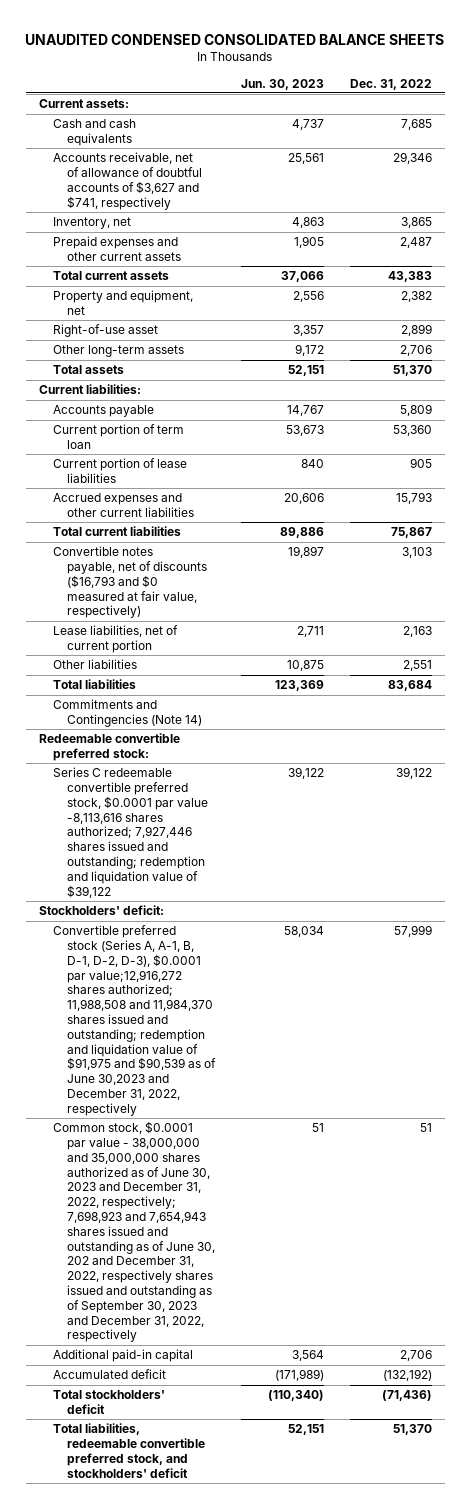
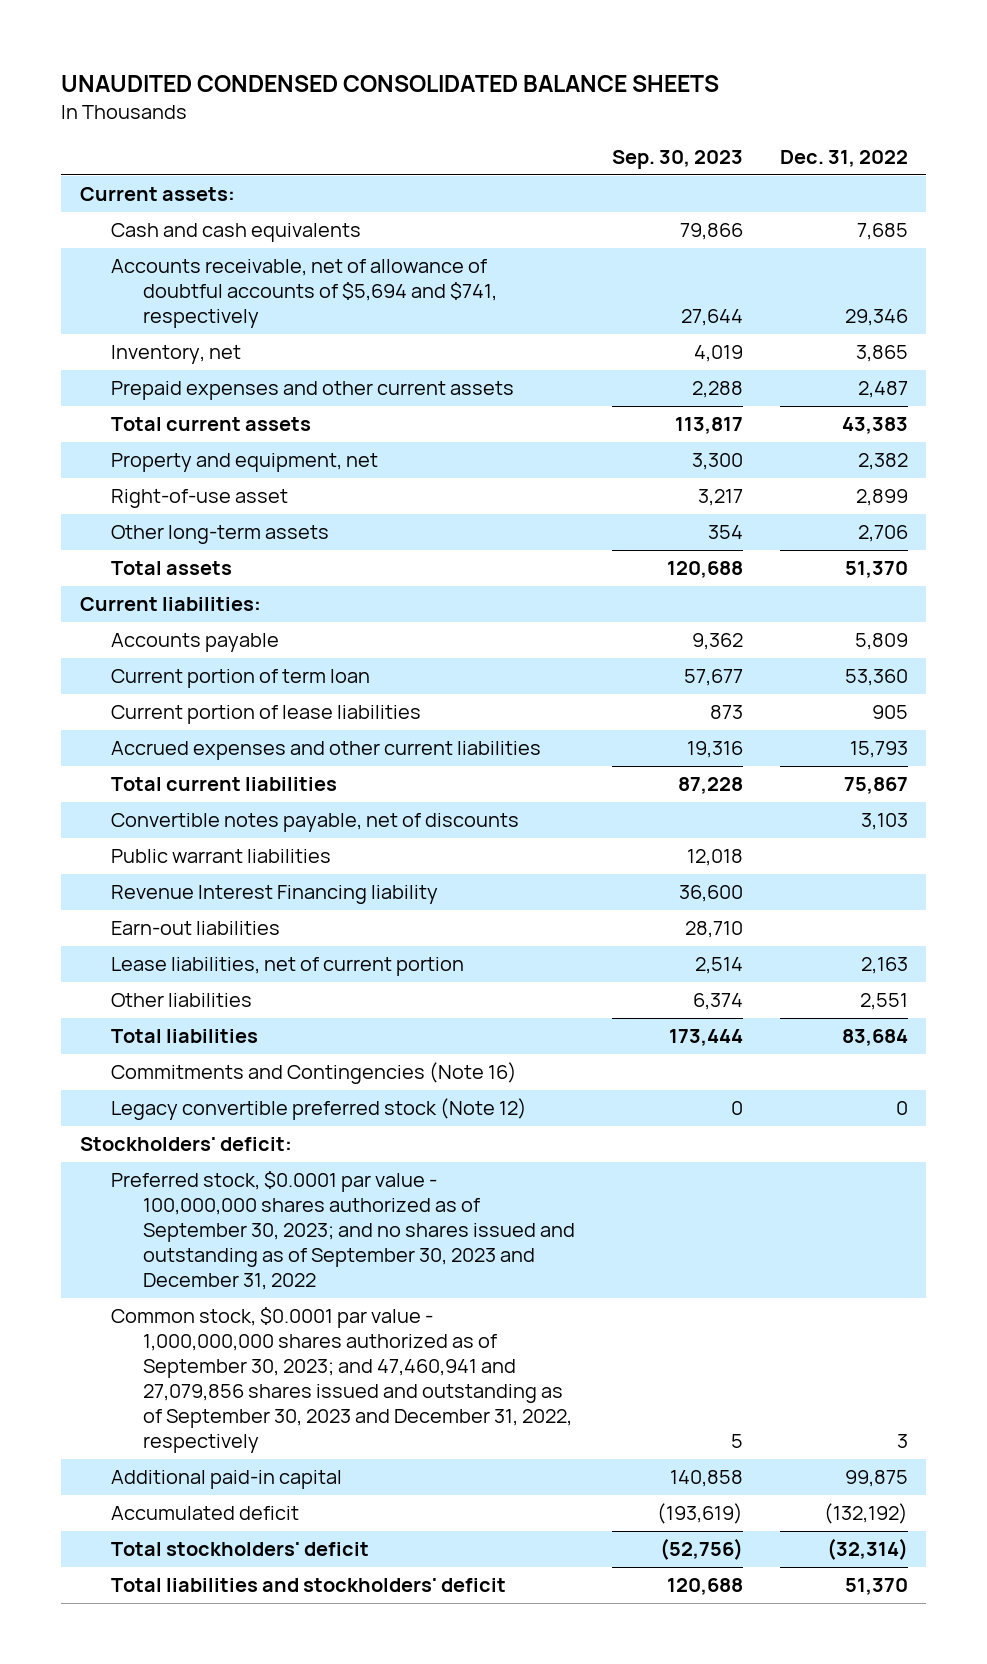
[240,78,324,90] Jun. 30, 2023 -> none
none -> [611,150,743,170] Sep. 30, 2023
[52,152,202,210] Accounts receivable, net of allowance of doubtful accounts of $3,627 and $741, respectively -> [111,259,497,329] Accounts receivable, net of allowance of doubtful accounts of $5,694 and $741, respectively
[52,546,207,619] Convertible notes payable, net of discounts ($16,793 and $0 measured at fair value, respectively) -> [111,813,520,833] Convertible notes payable, net of discounts
none -> [111,849,332,864] Public warrant liabilities
none -> [111,885,439,905] Revenue Interest Financing liability
none -> [111,921,281,936] Earn-out liabilities
[38,733,180,762] Redeemable convertible preferred stock: -> none
[52,767,208,898] Series C redeemable convertible preferred stock, $0.0001 par value -8,113,616 shares authorized; 7,927,446 shares issued and outstanding; redemption and liquidation value of $39,122 -> none
[52,699,202,728] Commitments and Contingencies (Note 14) -> [111,1062,518,1085] Commitments and Contingencies (Note 16)
none -> [111,1098,528,1121] Legacy convertible preferred stock (Note 12)
[52,925,216,1116] Convertible preferred stock (Series A, A-1, B, D-1, D-2, D-3), $0.0001 par value;12,916,272 shares authorized; 11,988,508 and 11,984,370 shares issued and outstanding; redemption and liquidation value of $91,975 and $90,539 as of June 30,2023 and December 31, 2022, respectively -> none
none -> [111,1171,575,1290] Preferred stock, $0.0001 par value - 100,000,000 shares authorized as of September 30, 2023; and no shares issued and outstanding as of September 30, 2023 and December 31, 2022
[52,1121,215,1343] Common stock, $0.0001 par value - 38,000,000 and 35,000,000 shares authorized as of June 30, 2023 and December 31, 2022, respectively; 7,698,923 and 7,654,943 shares issued and outstanding as of June 30, 202 and December 31, 2022, respectively shares issued and outstanding as of September 30, 2023 and December 31, 2022, respectively -> [111,1307,572,1453] Common stock, $0.0001 par value - 1,000,000,000 shares authorized as of September 30, 2023; and 47,460,941 and 27,079,856 shares issued and outstanding as of September 30, 2023 and December 31, 2022, respectively
[420,1123,433,1133] 51 -> [896,1433,908,1448] 3
[400,1350,433,1362] 2,706 -> [844,1470,908,1488] 99,875
[382,1390,433,1402] (71,436) -> [826,1538,908,1561] (32,314)
[52,1423,205,1478] Total liabilities, redeemable convertible preferred stock, and stockholders' deficit -> [111,1578,507,1593] Total liabilities and stockholders' deficit

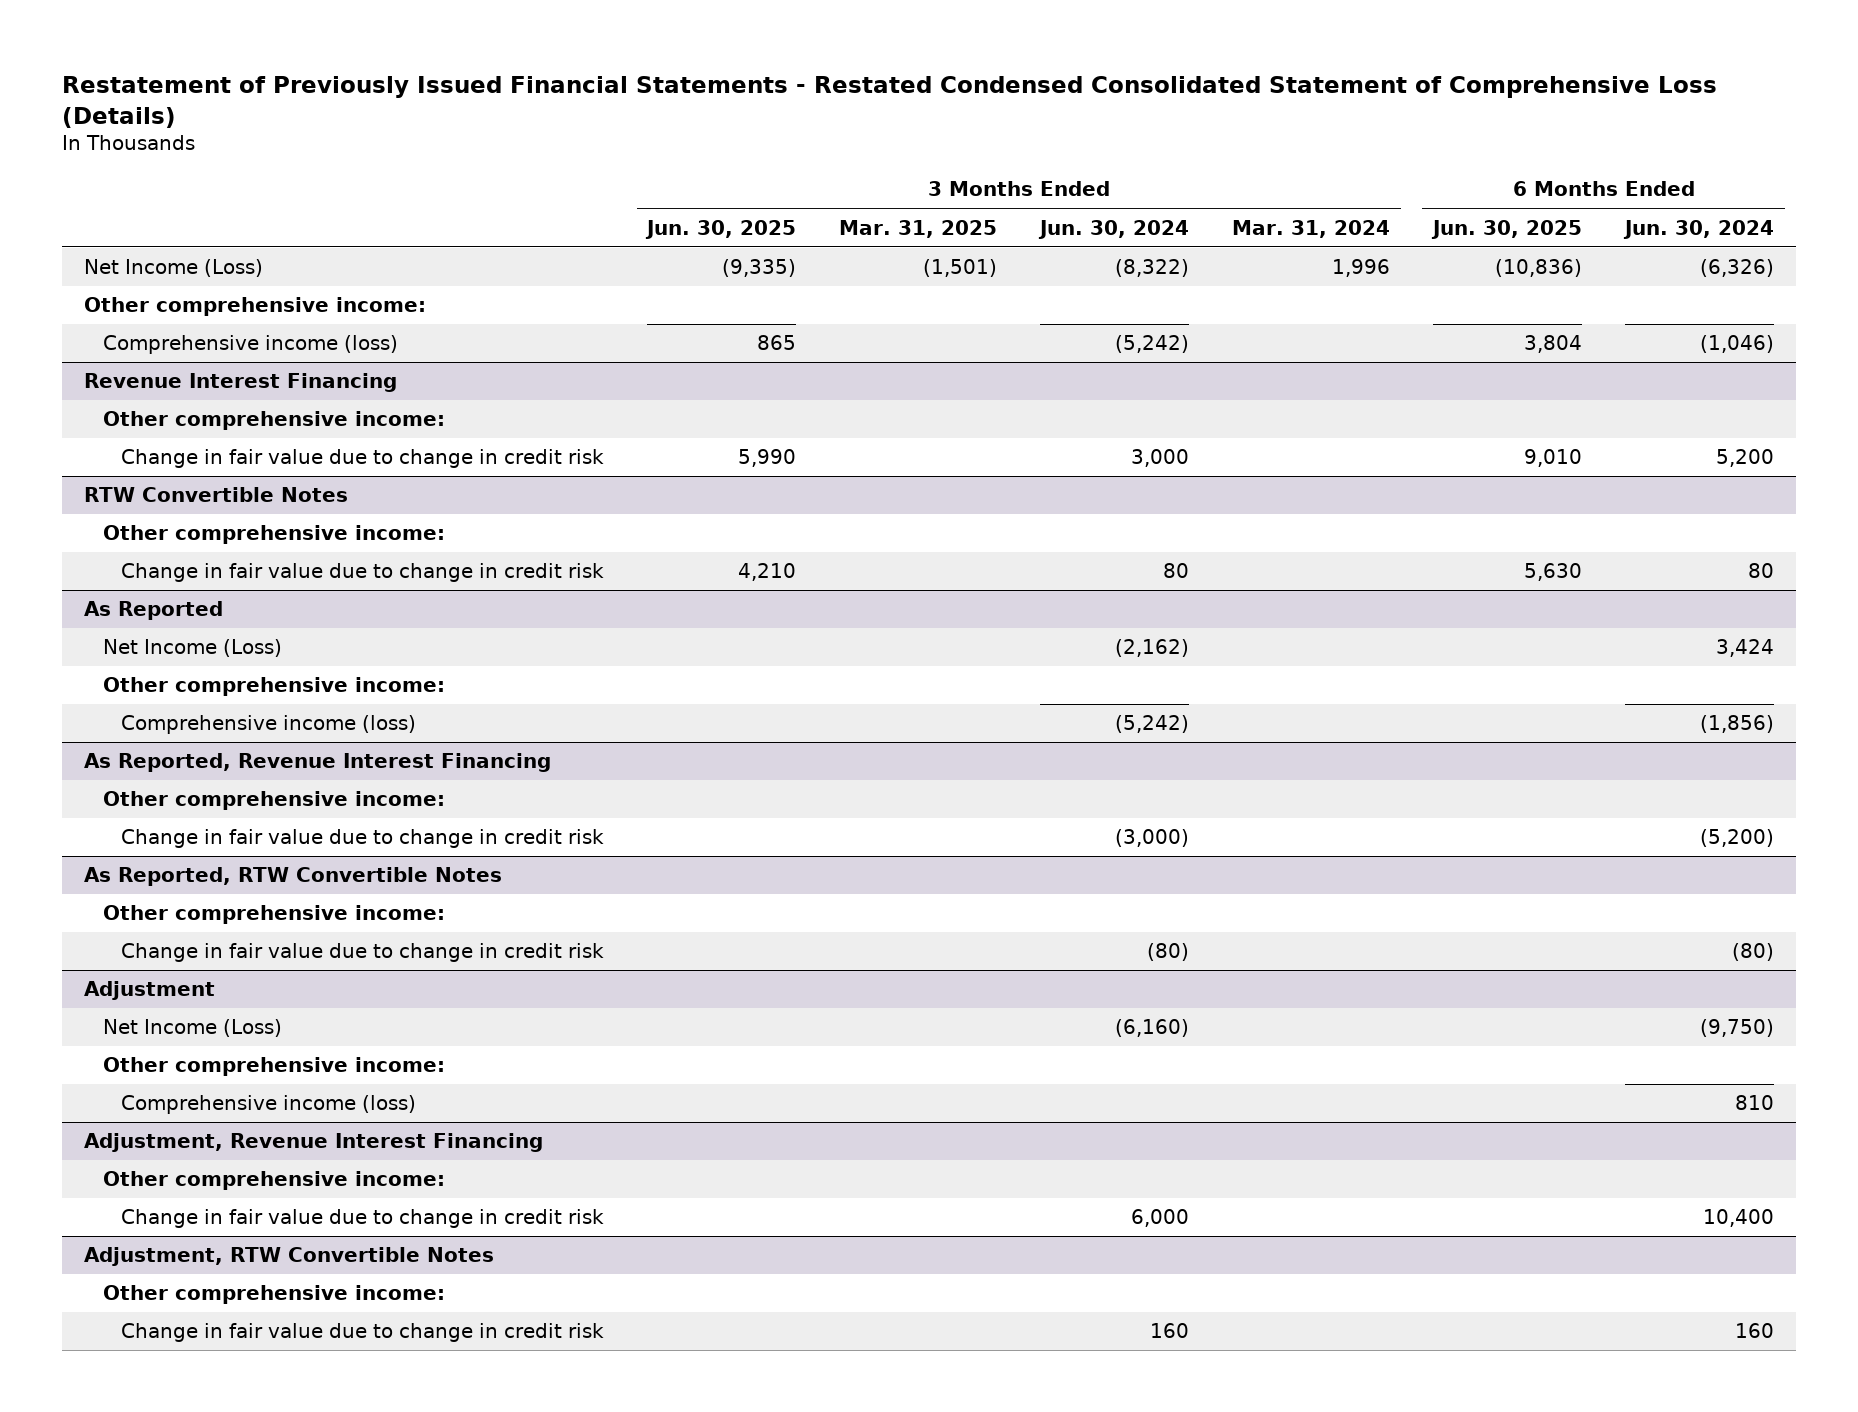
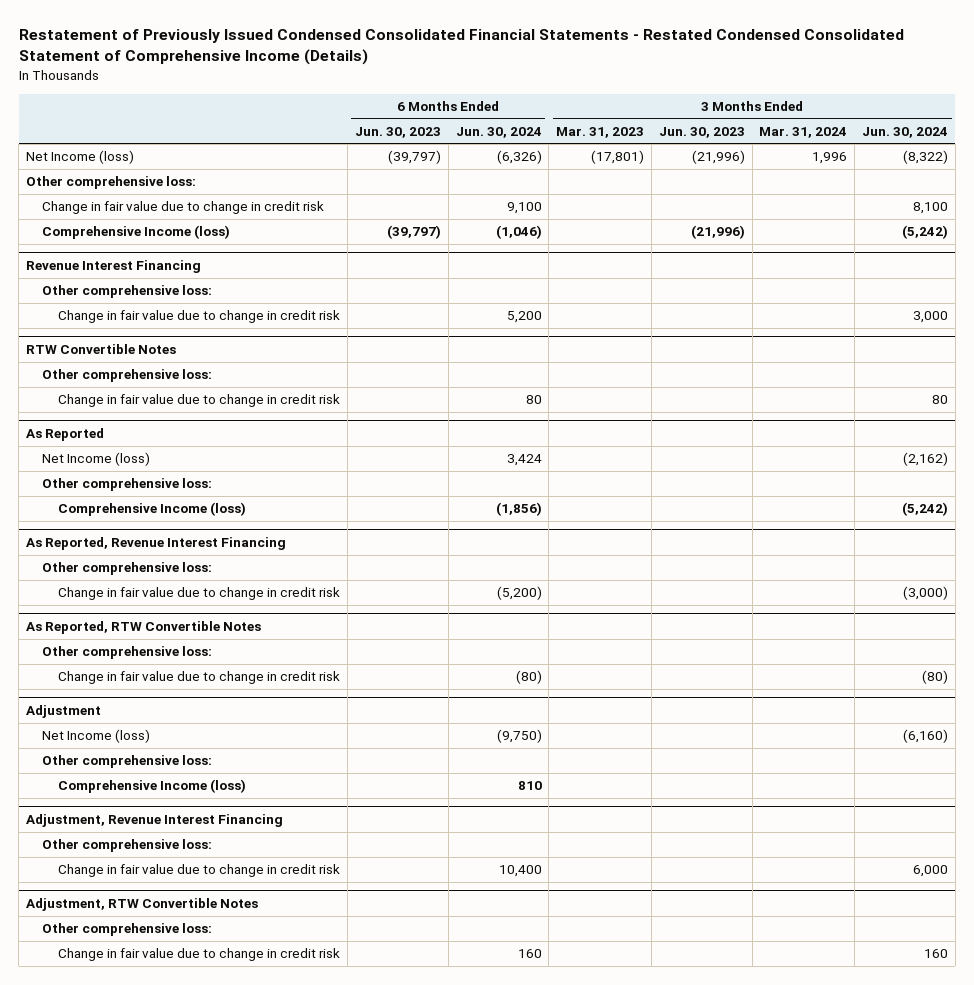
[62,75,1718,128] Restatement of Previously Issued Financial Statements - Restated Condensed Consolidated Statement of Comprehensive Loss (Details) -> [18,29,904,66] Restatement of Previously Issued Condensed Consolidated Financial Statements - Restated Condensed Consolidated Statement of Comprehensive Income (Details)
[645,219,797,239] Jun. 30, 2025 -> none
[839,219,998,238] Mar. 31, 2025 -> none
[1431,219,1583,239] Jun. 30, 2025 -> none
none -> [354,126,441,138] Jun. 30, 2023
none -> [556,126,645,138] Mar. 31, 2023
none -> [658,126,745,138] Jun. 30, 2023
[83,259,263,278] Net Income (Loss) -> [26,150,135,165] Net Income (loss)
[83,297,426,317] Other comprehensive income: -> [26,176,197,190] Other comprehensive loss:
none -> [42,201,325,215] Change in fair value due to change in credit risk
[102,335,398,355] Comprehensive income (loss) -> [42,225,231,240] Comprehensive Income (loss)
[102,411,445,431] Other comprehensive income: -> [42,285,213,299] Other comprehensive loss:
[102,525,445,545] Other comprehensive income: -> [42,369,213,383] Other comprehensive loss:
[102,639,282,658] Net Income (Loss) -> [42,452,151,467] Net Income (loss)
[102,677,445,697] Other comprehensive income: -> [42,478,213,492] Other comprehensive loss:
[121,715,417,735] Comprehensive income (loss) -> [58,502,247,517] Comprehensive Income (loss)
[102,791,445,811] Other comprehensive income: -> [42,562,213,576] Other comprehensive loss:
[102,905,445,925] Other comprehensive income: -> [42,646,213,660] Other comprehensive loss:
[102,1019,282,1038] Net Income (Loss) -> [42,729,151,744] Net Income (loss)
[102,1057,445,1077] Other comprehensive income: -> [42,755,213,769] Other comprehensive loss:
[121,1095,417,1115] Comprehensive income (loss) -> [58,779,247,794] Comprehensive Income (loss)
[102,1171,445,1191] Other comprehensive income: -> [42,839,213,853] Other comprehensive loss:
[102,1285,445,1305] Other comprehensive income: -> [42,923,213,937] Other comprehensive loss:

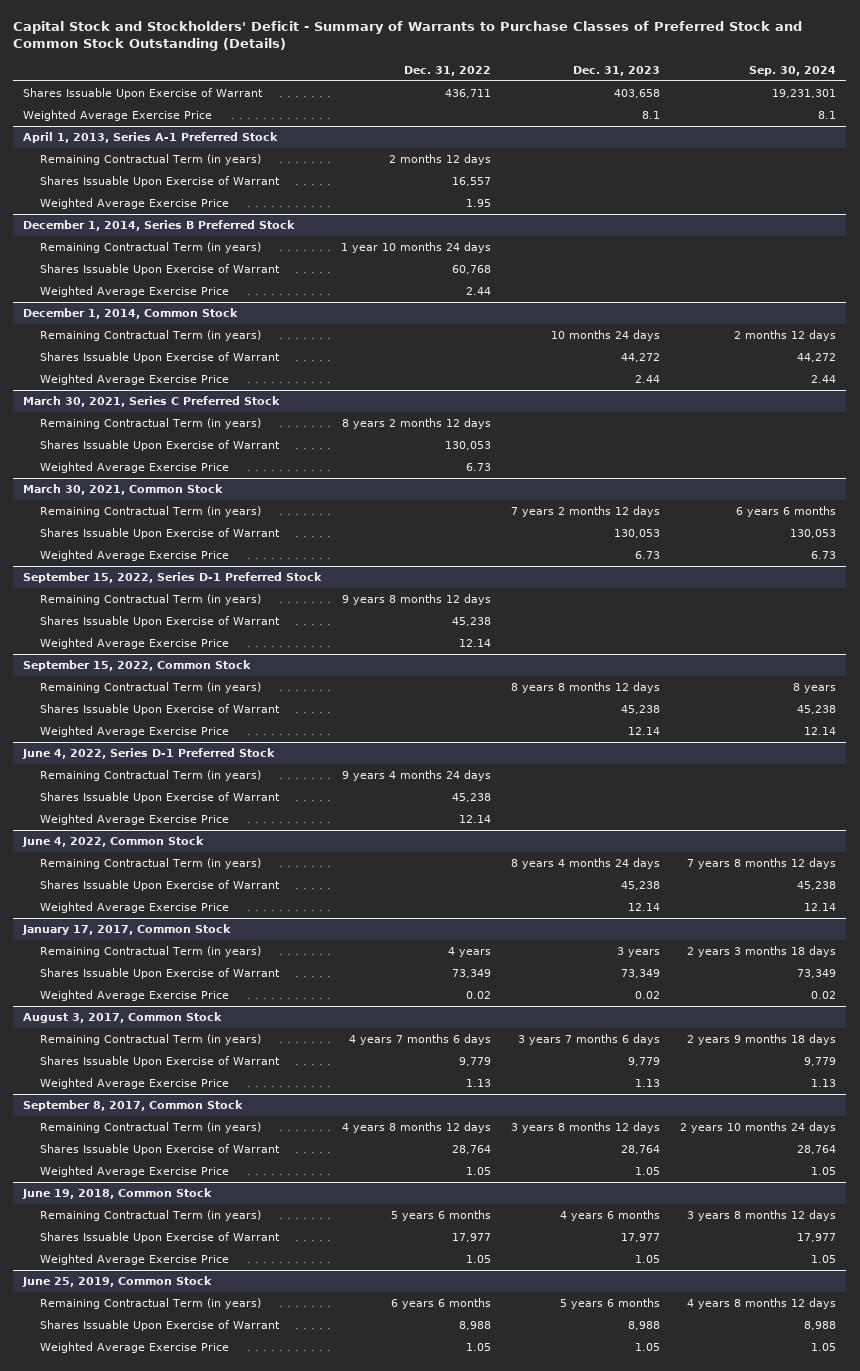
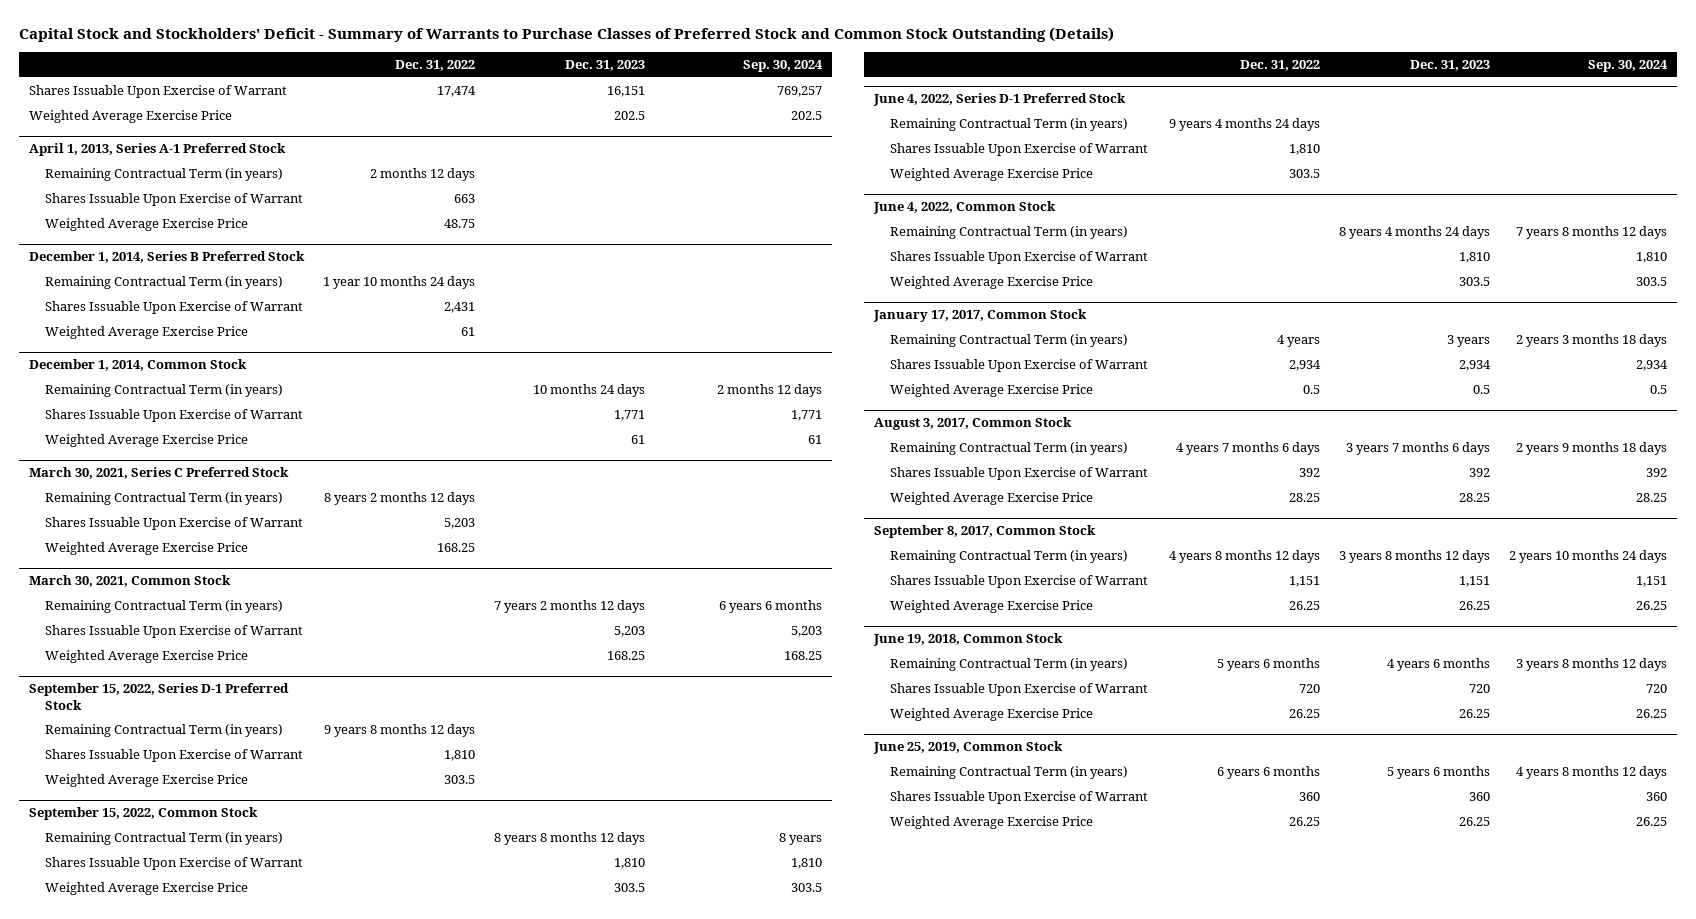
[445,88,492,98] 436,711 -> [436,85,476,97] 17,474
[614,88,661,98] 403,658 -> [607,85,646,97] 16,151
[772,88,837,98] 19,231,301 -> [777,85,823,97] 769,257
[642,110,661,119] 8.1 -> [614,110,646,120] 202.5
[818,110,837,119] 8.1 -> [791,110,823,120] 202.5
[452,176,492,186] 16,557 -> [453,193,475,203] 663
[466,198,492,207] 1.95 -> [443,218,475,228] 48.75
[452,264,492,274] 60,768 -> [443,301,475,313] 2,431
[466,286,492,295] 2.44 -> [460,326,475,336] 61
[621,352,661,362] 44,272 -> [614,409,646,421] 1,771
[797,352,837,362] 44,272 -> [791,409,823,421] 1,771
[635,374,661,383] 2.44 -> [631,434,646,444] 61
[811,374,837,383] 2.44 -> [808,434,823,444] 61
[445,440,492,450] 130,053 -> [443,517,475,529] 5,203
[466,462,492,471] 6.73 -> [436,542,475,552] 168.25
[614,528,661,538] 130,053 -> [614,625,646,637] 5,203
[790,528,837,538] 130,053 -> [791,625,823,637] 5,203
[635,550,661,559] 6.73 -> [607,650,646,660] 168.25
[811,550,837,559] 6.73 -> [784,650,823,660] 168.25
[452,616,492,626] 45,238 -> [443,749,475,761] 1,810
[459,638,492,647] 12.14 -> [443,774,475,784] 303.5
[621,704,661,714] 45,238 -> [614,857,646,869] 1,810
[797,704,837,714] 45,238 -> [791,857,823,869] 1,810
[628,726,661,735] 12.14 -> [614,882,646,892] 303.5
[804,726,837,735] 12.14 -> [791,882,823,892] 303.5
[452,792,492,802] 45,238 -> [1288,143,1320,155] 1,810
[459,814,492,823] 12.14 -> [1288,168,1320,178] 303.5
[621,880,661,890] 45,238 -> [1459,251,1491,263] 1,810
[797,880,837,890] 45,238 -> [1636,251,1668,263] 1,810
[628,902,661,911] 12.14 -> [1459,276,1491,286] 303.5
[804,902,837,911] 12.14 -> [1636,276,1668,286] 303.5
[452,968,492,978] 73,349 -> [1288,359,1321,371] 2,934
[621,968,661,978] 73,349 -> [1459,359,1492,371] 2,934
[797,968,837,978] 73,349 -> [1636,359,1669,371] 2,934
[466,990,492,999] 0.02 -> [1302,384,1320,394] 0.5
[635,990,661,999] 0.02 -> [1473,384,1491,394] 0.5
[811,990,837,999] 0.02 -> [1650,384,1668,394] 0.5
[459,1056,492,1066] 9,779 -> [1298,467,1320,477] 392
[628,1056,661,1066] 9,779 -> [1469,467,1491,477] 392
[804,1056,837,1066] 9,779 -> [1646,467,1668,477] 392
[466,1078,492,1087] 1.13 -> [1288,492,1320,502] 28.25
[635,1078,661,1087] 1.13 -> [1459,492,1491,502] 28.25
[811,1078,837,1087] 1.13 -> [1636,492,1668,502] 28.25
[452,1144,492,1154] 28,764 -> [1288,575,1320,587] 1,151
[621,1144,661,1154] 28,764 -> [1459,575,1491,587] 1,151
[797,1144,837,1154] 28,764 -> [1636,575,1668,587] 1,151
[466,1166,492,1175] 1.05 -> [1288,600,1320,610] 26.25
[635,1166,661,1175] 1.05 -> [1459,600,1491,610] 26.25
[811,1166,837,1175] 1.05 -> [1636,600,1668,610] 26.25
[452,1232,492,1242] 17,977 -> [1298,683,1320,693] 720
[621,1232,661,1242] 17,977 -> [1469,683,1491,693] 720
[797,1232,837,1242] 17,977 -> [1646,683,1668,693] 720
[466,1254,492,1263] 1.05 -> [1288,708,1320,718] 26.25
[635,1254,661,1263] 1.05 -> [1459,708,1491,718] 26.25
[811,1254,837,1263] 1.05 -> [1636,708,1668,718] 26.25
[459,1320,492,1330] 8,988 -> [1298,791,1320,801] 360
[628,1320,661,1330] 8,988 -> [1469,791,1491,801] 360
[804,1320,837,1330] 8,988 -> [1646,791,1668,801] 360
[466,1342,492,1351] 1.05 -> [1288,816,1320,826] 26.25
[635,1342,661,1351] 1.05 -> [1459,816,1491,826] 26.25
[811,1342,837,1351] 1.05 -> [1636,816,1668,826] 26.25

